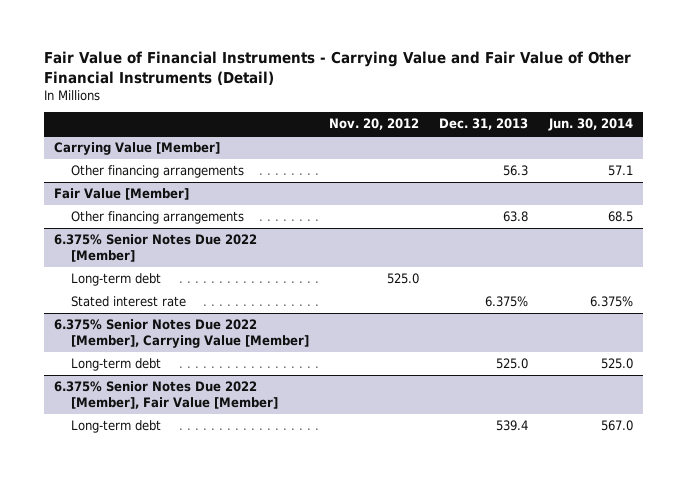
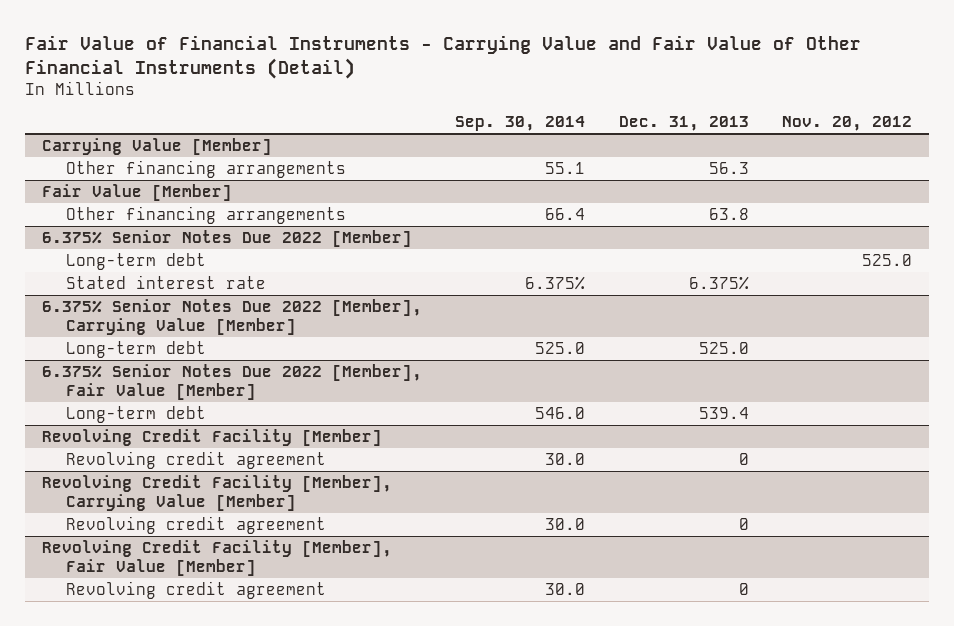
[547,118,633,132] Jun. 30, 2014 -> none
none -> [455,116,586,132] Sep. 30, 2014
none -> [42,428,383,446] Revolving Credit Facility [Member]
none -> [66,450,327,469] Revolving credit agreement
none -> [42,474,393,512] Revolving Credit Facility [Member], Carrying Value [Member]
none -> [66,515,327,534] Revolving credit agreement
none -> [42,539,393,577] Revolving Credit Facility [Member], Fair Value [Member]
none -> [66,580,327,599] Revolving credit agreement

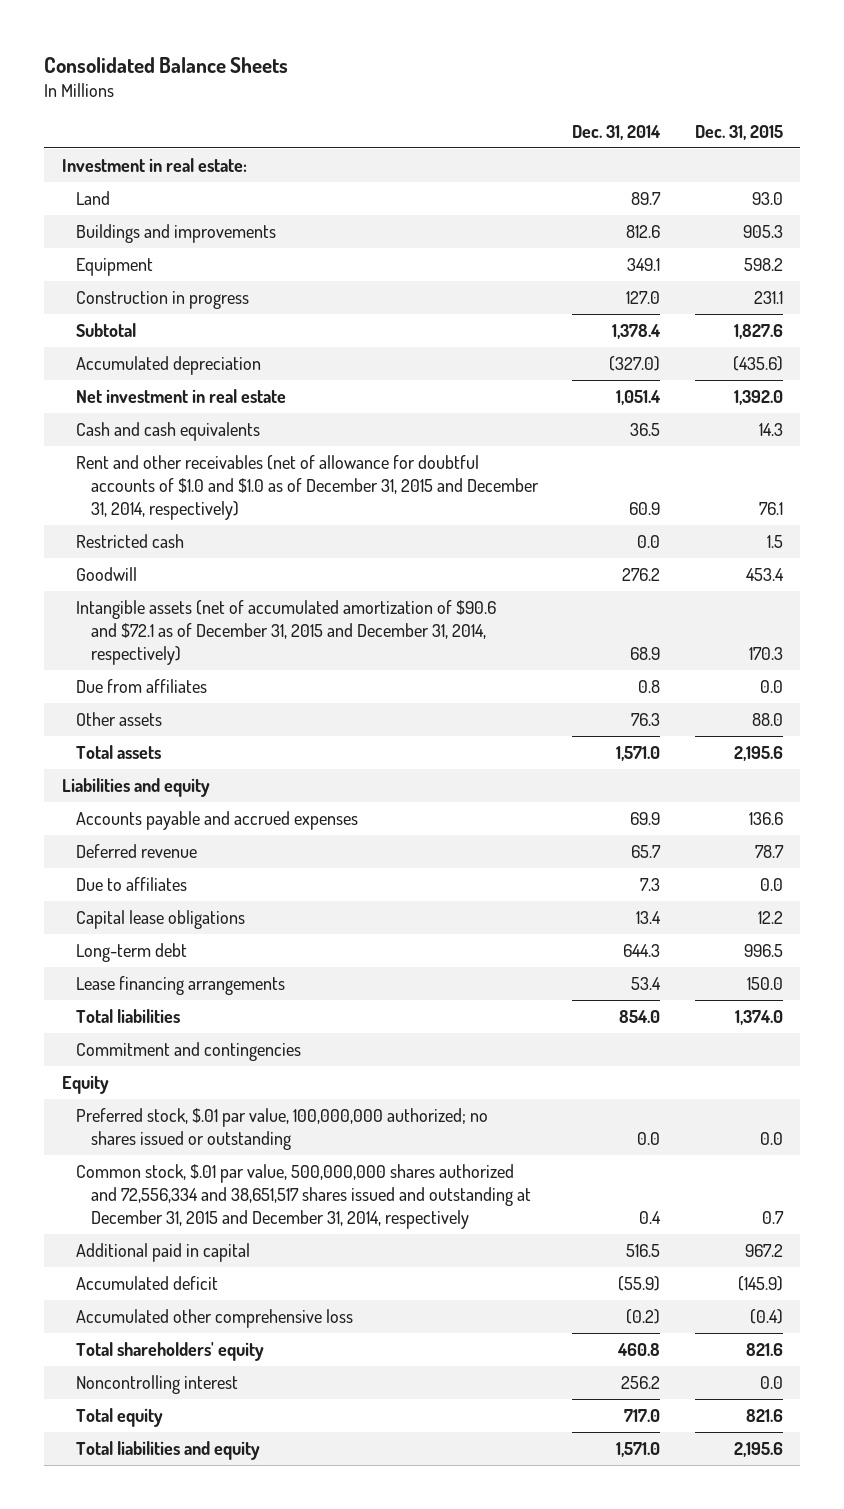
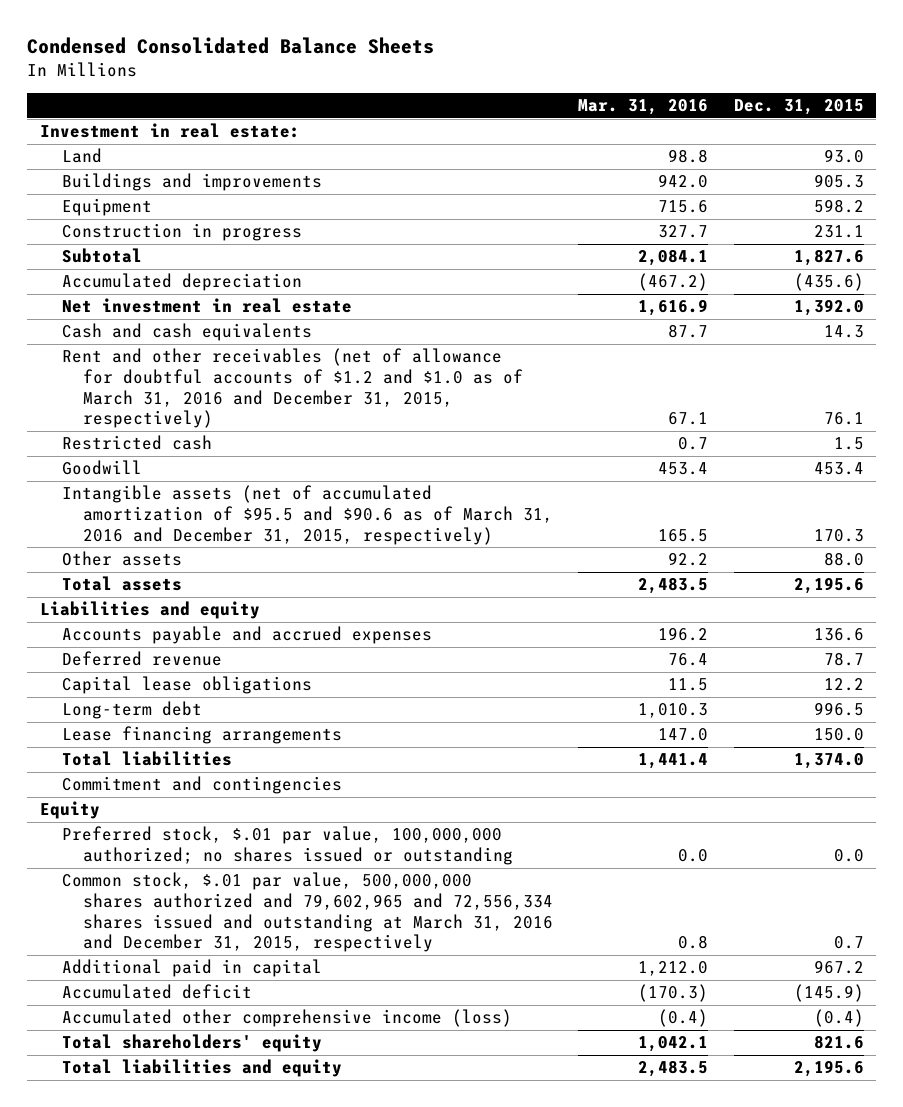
[44,56,289,73] Consolidated Balance Sheets -> [27,37,435,55] Condensed Consolidated Balance Sheets
[572,125,662,141] Dec. 31, 2014 -> none
none -> [578,99,709,116] Mar. 31, 2016
[76,454,540,521] Rent and other receivables (net of allowance for doubtful accounts of $1.0 and $1.0 as of December 31, 2015 and December 31, 2014, respectively) -> [61,348,524,429] Rent and other receivables (net of allowance for doubtful accounts of $1.2 and $1.0 as of March 31, 2016 and December 31, 2015, respectively)
[76,678,208,693] Due from affiliates -> none
[76,599,497,666] Intangible assets (net of accumulated amortization of $90.6 and $72.1 as of December 31, 2015 and December 31, 2014, respectively) -> [61,485,554,545] Intangible assets (net of accumulated amortization of $95.5 and $90.6 as of March 31, 2016 and December 31, 2015, respectively)
[76,876,188,891] Due to affiliates -> none
[76,1163,532,1230] Common stock, $.01 par value, 500,000,000 shares authorized and 72,556,334 and 38,651,517 shares issued and outstanding at December 31, 2015 and December 31, 2014, respectively -> [61,872,554,953] Common stock, $.01 par value, 500,000,000 shares authorized and 79,602,965 and 72,556,334 shares issued and outstanding at March 31, 2016 and December 31, 2015, respectively
[76,1308,354,1328] Accumulated other comprehensive loss -> [61,1009,512,1028] Accumulated other comprehensive income (loss)
[76,1374,239,1394] Noncontrolling interest -> none
[76,1407,164,1427] Total equity -> none

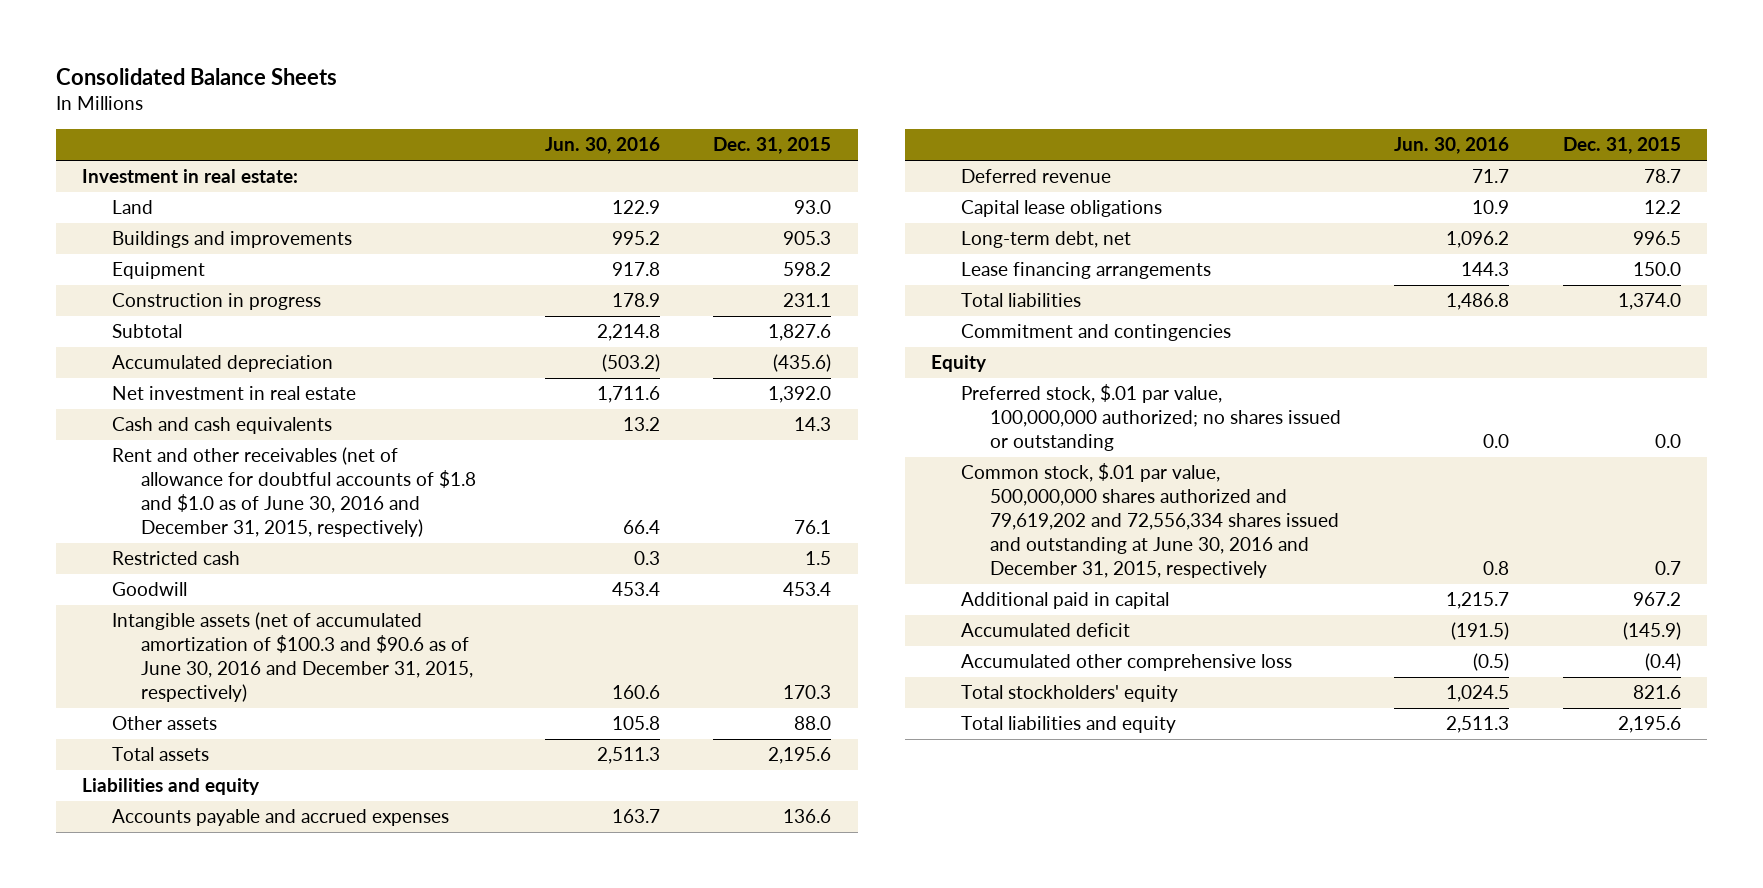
[27,37,435,55] Condensed Consolidated Balance Sheets -> [55,67,337,85] Consolidated Balance Sheets
[578,99,709,116] Mar. 31, 2016 -> none
none -> [545,137,661,155] Jun. 30, 2016
[61,348,524,429] Rent and other receivables (net of allowance for doubtful accounts of $1.2 and $1.0 as of March 31, 2016 and December 31, 2015, respectively) -> [111,447,476,538] Rent and other receivables (net of allowance for doubtful accounts of $1.8 and $1.0 as of June 30, 2016 and December 31, 2015, respectively)
[61,485,554,545] Intangible assets (net of accumulated amortization of $95.5 and $90.6 as of March 31, 2016 and December 31, 2015, respectively) -> [111,612,473,703] Intangible assets (net of accumulated amortization of $100.3 and $90.6 as of June 30, 2016 and December 31, 2015, respectively)
[61,701,202,720] Long-term debt -> [960,231,1131,249] Long-term debt, net
[61,872,554,953] Common stock, $.01 par value, 500,000,000 shares authorized and 79,602,965 and 72,556,334 shares issued and outstanding at March 31, 2016 and December 31, 2015, respectively -> [960,463,1340,578] Common stock, $.01 par value, 500,000,000 shares authorized and 79,619,202 and 72,556,334 shares issued and outstanding at June 30, 2016 and December 31, 2015, respectively
[61,1009,512,1028] Accumulated other comprehensive income (loss) -> [960,654,1292,672] Accumulated other comprehensive loss
[61,1034,322,1053] Total shareholders' equity -> [960,685,1178,703] Total stockholders' equity

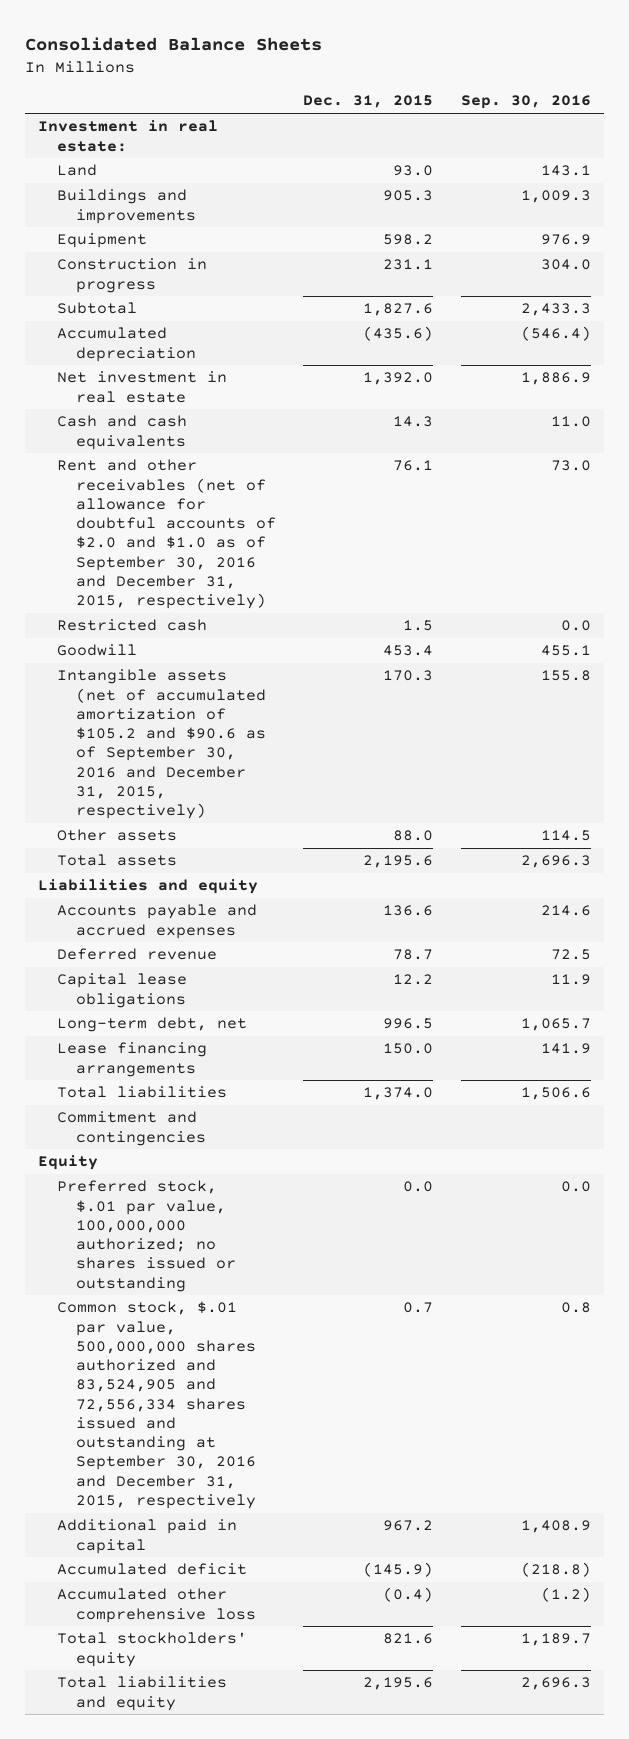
[545,137,661,155] Jun. 30, 2016 -> none
none -> [460,95,591,110] Sep. 30, 2016
[111,447,476,538] Rent and other receivables (net of allowance for doubtful accounts of $1.8 and $1.0 as of June 30, 2016 and December 31, 2015, respectively) -> [56,459,276,610] Rent and other receivables (net of allowance for doubtful accounts of $2.0 and $1.0 as of September 30, 2016 and December 31, 2015, respectively)
[111,612,473,703] Intangible assets (net of accumulated amortization of $100.3 and $90.6 as of June 30, 2016 and December 31, 2015, respectively) -> [56,669,266,820] Intangible assets (net of accumulated amortization of $105.2 and $90.6 as of September 30, 2016 and December 31, 2015, respectively)
[960,463,1340,578] Common stock, $.01 par value, 500,000,000 shares authorized and 79,619,202 and 72,556,334 shares issued and outstanding at June 30, 2016 and December 31, 2015, respectively -> [56,1301,256,1509] Common stock, $.01 par value, 500,000,000 shares authorized and 83,524,905 and 72,556,334 shares issued and outstanding at September 30, 2016 and December 31, 2015, respectively

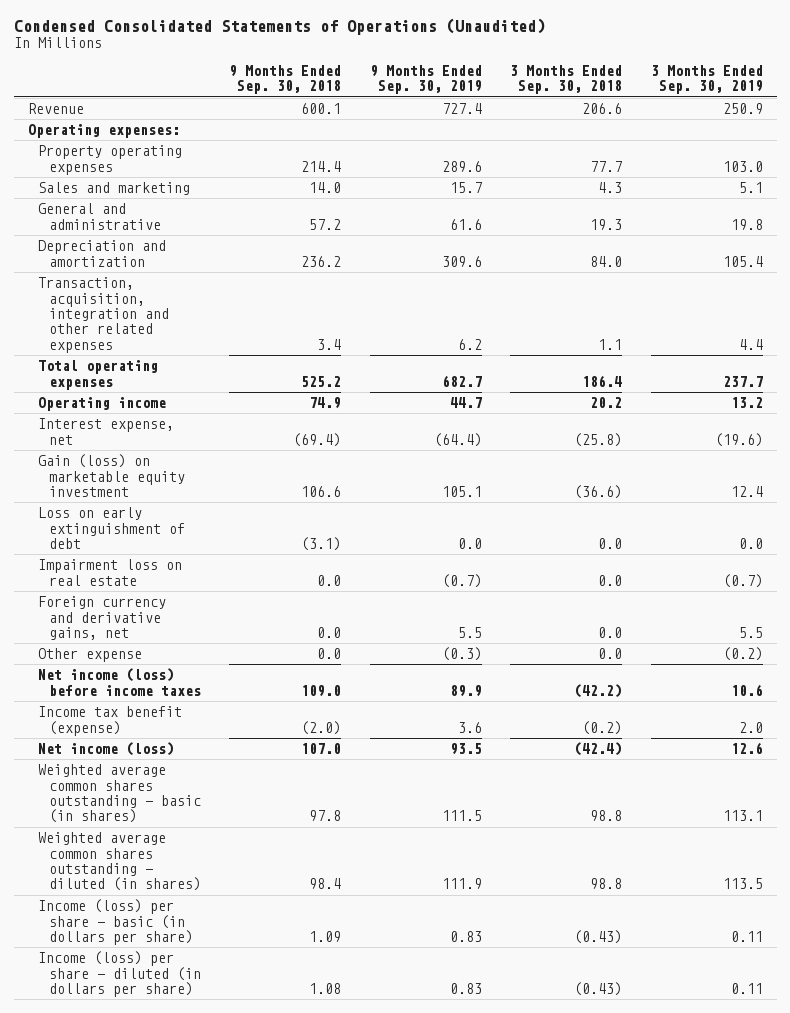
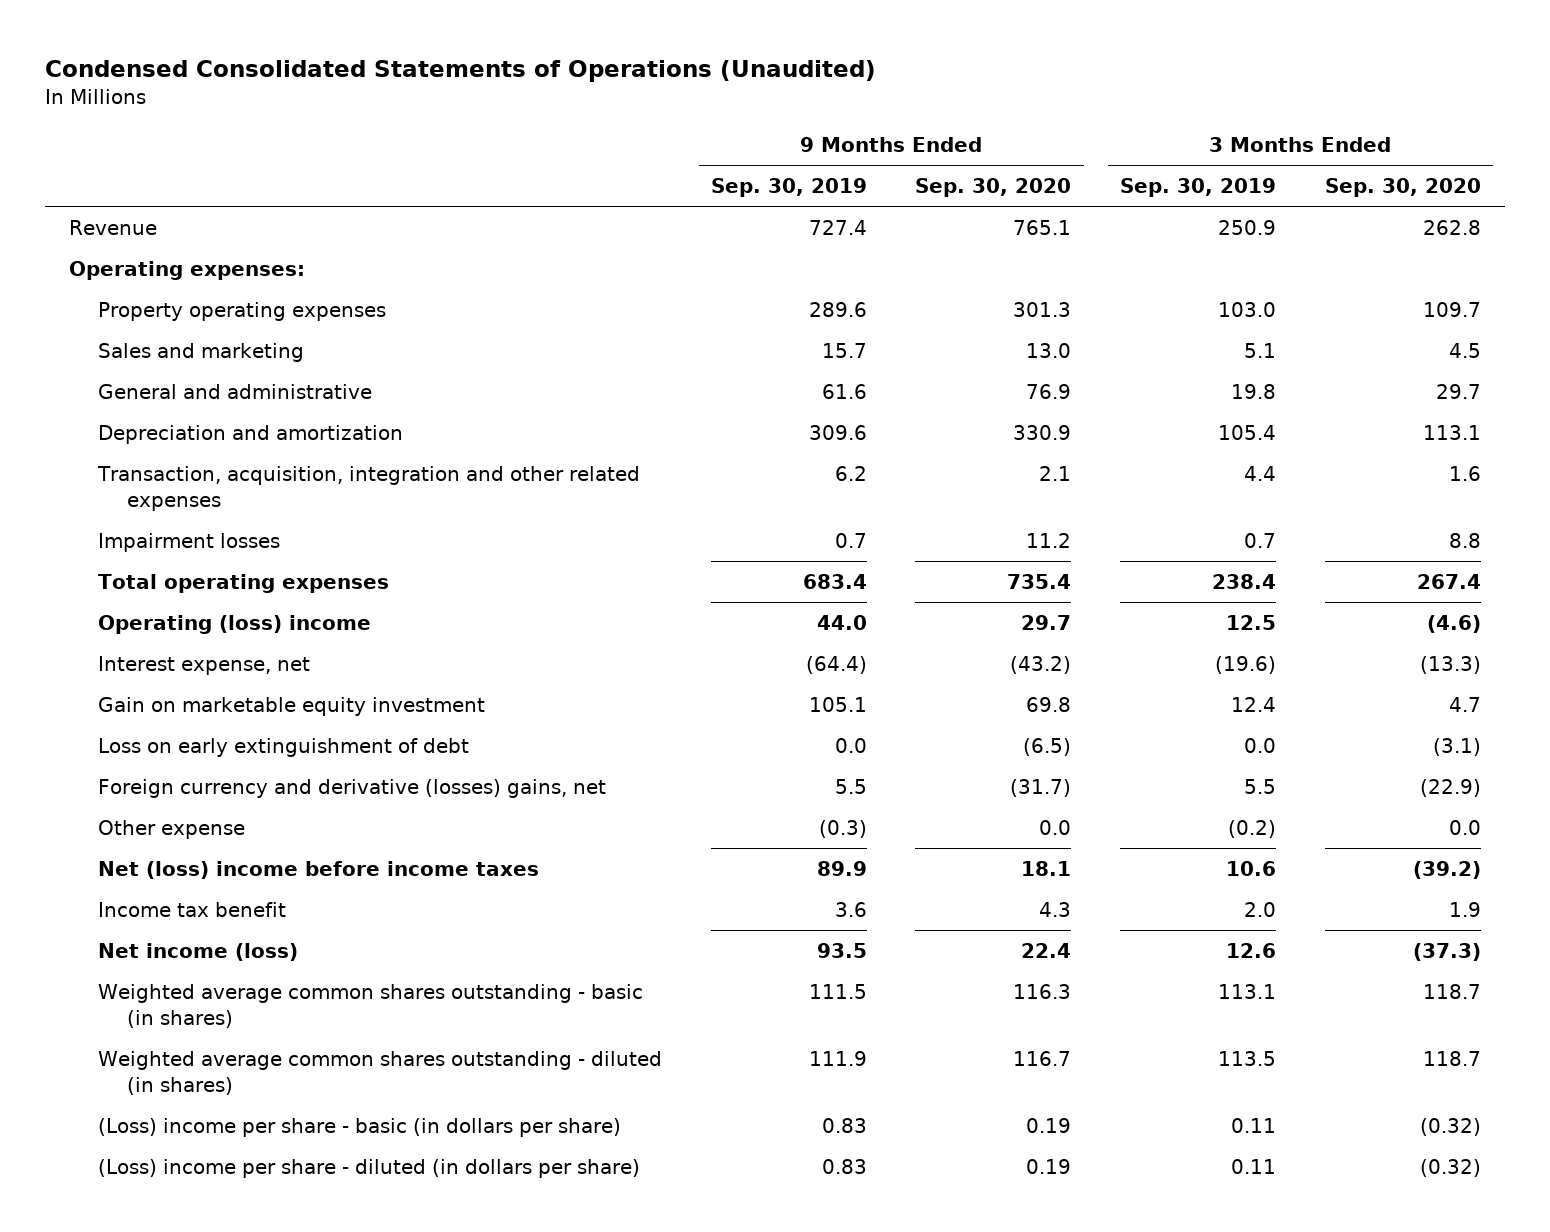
[229,65,342,95] 9 Months Ended Sep. 30, 2018 -> none
[510,65,623,95] 3 Months Ended Sep. 30, 2018 -> none
none -> [915,178,1072,198] Sep. 30, 2020
none -> [1324,178,1481,198] Sep. 30, 2020
none -> [98,532,281,552] Impairment losses
[441,374,482,387] 682.7 -> [802,573,867,589] 683.4
[722,375,763,387] 237.7 -> [1212,573,1277,589] 238.4
[38,397,167,412] Operating income -> [98,614,372,634] Operating (loss) income
[449,397,482,409] 44.7 -> [816,614,867,630] 44.0
[730,397,763,409] 13.2 -> [1226,614,1277,630] 12.5
[38,454,185,497] Gain (loss) on marketable equity investment -> [98,696,486,716] Gain on marketable equity investment
[38,559,183,586] Impairment loss on real estate -> none
[38,596,167,640] Foreign currency and derivative gains, net -> [98,778,607,798] Foreign currency and derivative (losses) gains, net
[38,668,201,696] Net income (loss) before income taxes -> [98,860,540,879] Net (loss) income before income taxes
[38,706,183,736] Income tax benefit (expense) -> [98,901,287,917] Income tax benefit
[38,899,193,945] Income (loss) per share - basic (in dollars per share) -> [98,1117,622,1137] (Loss) income per share - basic (in dollars per share)
[38,951,201,997] Income (loss) per share - diluted (in dollars per share) -> [98,1158,641,1178] (Loss) income per share - diluted (in dollars per share)

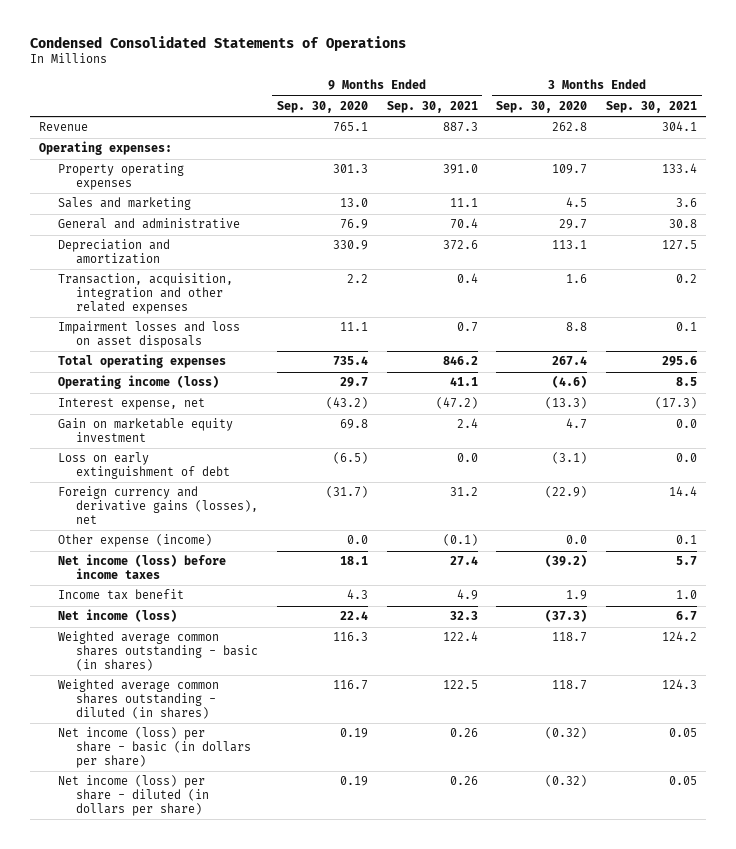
[45,59,877,82] Condensed Consolidated Statements of Operations (Unaudited) -> [29,35,406,51] Condensed Consolidated Statements of Operations
[710,178,867,198] Sep. 30, 2019 -> none
[1120,178,1277,198] Sep. 30, 2019 -> none
none -> [386,100,478,113] Sep. 30, 2021
none -> [606,100,698,113] Sep. 30, 2021
[98,532,281,552] Impairment losses -> none
[1039,465,1072,481] 2.1 -> [346,274,368,284] 2.2
none -> [57,321,240,349] Impairment losses and loss on asset disposals
[98,614,372,634] Operating (loss) income -> [57,375,219,390] Operating income (loss)
[98,778,607,798] Foreign currency and derivative (losses) gains, net -> [57,486,259,525] Foreign currency and derivative gains (losses), net
[98,819,246,839] Other expense -> [57,534,212,548] Other expense (income)
[98,860,540,879] Net (loss) income before income taxes -> [57,554,226,580] Net income (loss) before income taxes
[98,1117,622,1137] (Loss) income per share - basic (in dollars per share) -> [57,727,252,769] Net income (loss) per share - basic (in dollars per share)
[98,1158,641,1178] (Loss) income per share - diluted (in dollars per share) -> [57,775,210,817] Net income (loss) per share - diluted (in dollars per share)

